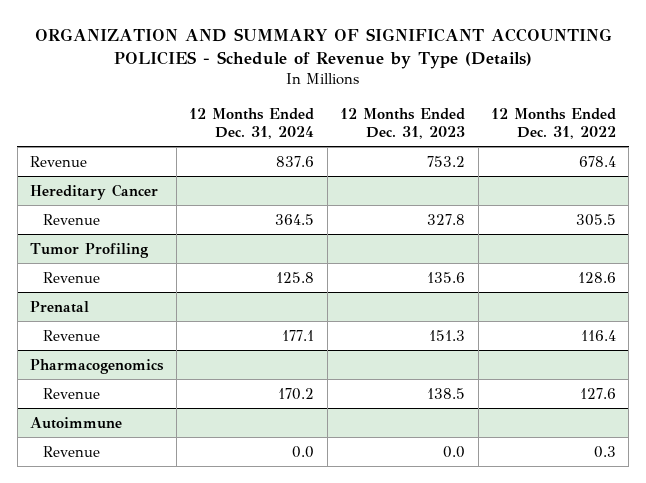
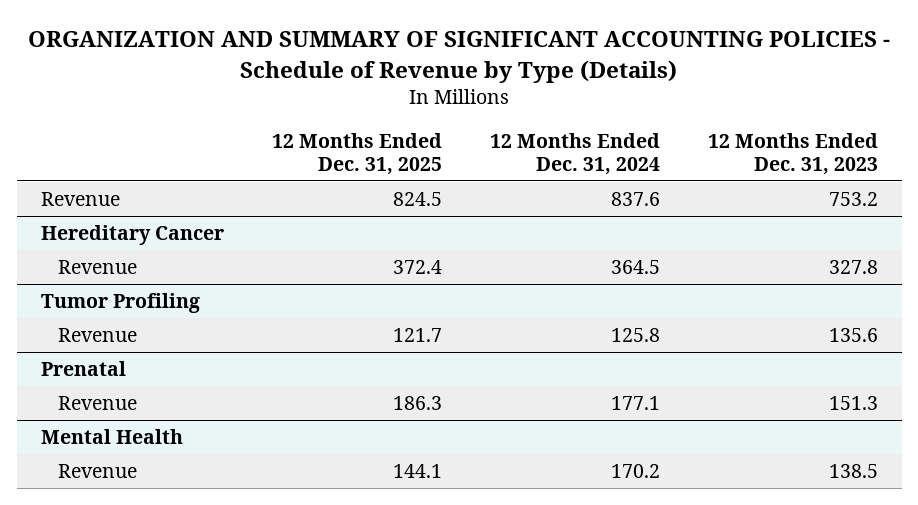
[491,107,617,139] 12 Months Ended Dec. 31, 2022 -> none
none -> [271,132,442,175] 12 Months Ended Dec. 31, 2025
[30,358,165,374] Pharmacogenomics -> none
none -> [40,429,183,445] Mental Health
[30,416,123,429] Autoimmune -> none
[42,445,100,457] Revenue -> none

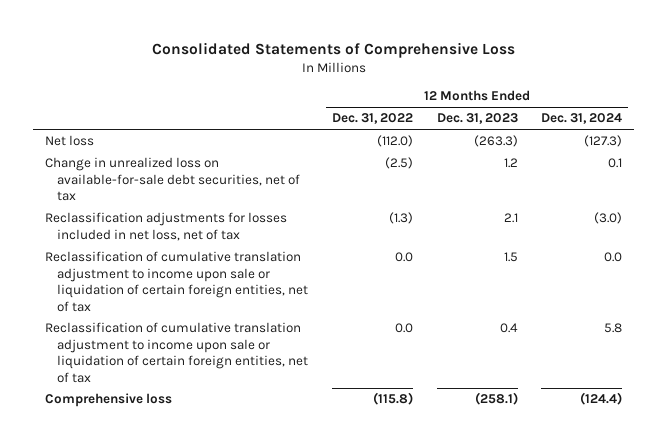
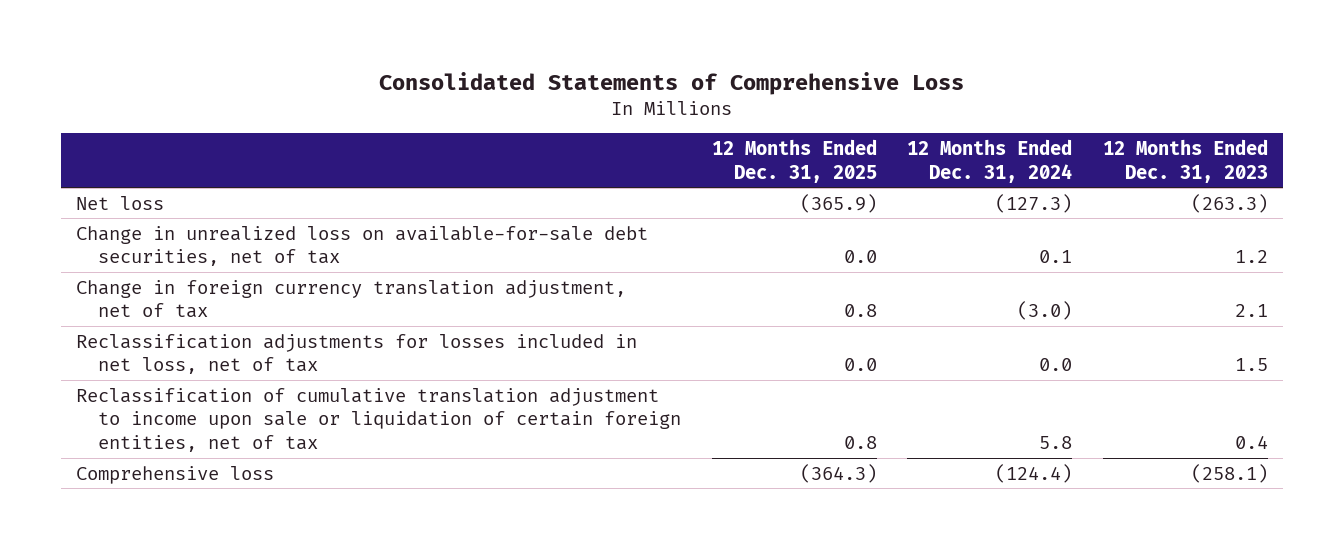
[331,113,413,125] Dec. 31, 2022 -> none
none -> [711,138,877,183] 12 Months Ended Dec. 31, 2025
[44,251,309,312] Reclassification of cumulative translation adjustment to income upon sale or liquidation of certain foreign entities, net of tax -> none
none -> [76,279,627,319] Change in foreign currency translation adjustment, net of tax
[503,213,518,224] 2.1 -> [1234,358,1268,372] 1.5
[594,212,623,225] (3.0) -> [1039,358,1073,372] 0.0

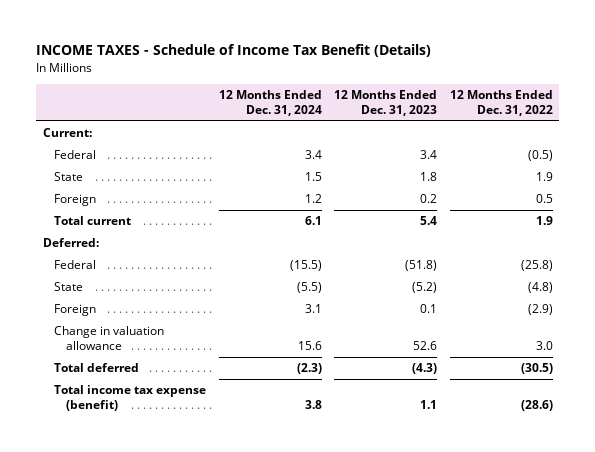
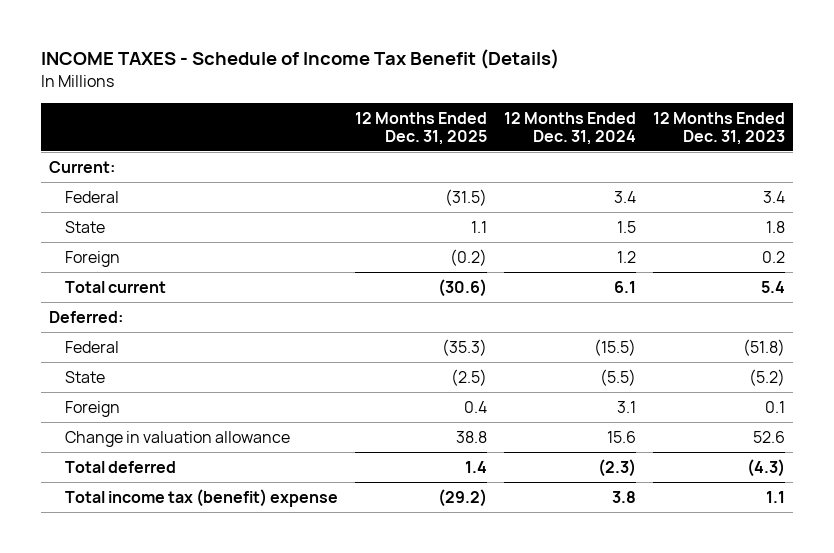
[449,90,553,116] 12 Months Ended Dec. 31, 2022 -> none
none -> [355,111,488,146] 12 Months Ended Dec. 31, 2025
[54,385,207,411] Total income tax expense (benefit) -> [65,488,339,507] Total income tax (benefit) expense

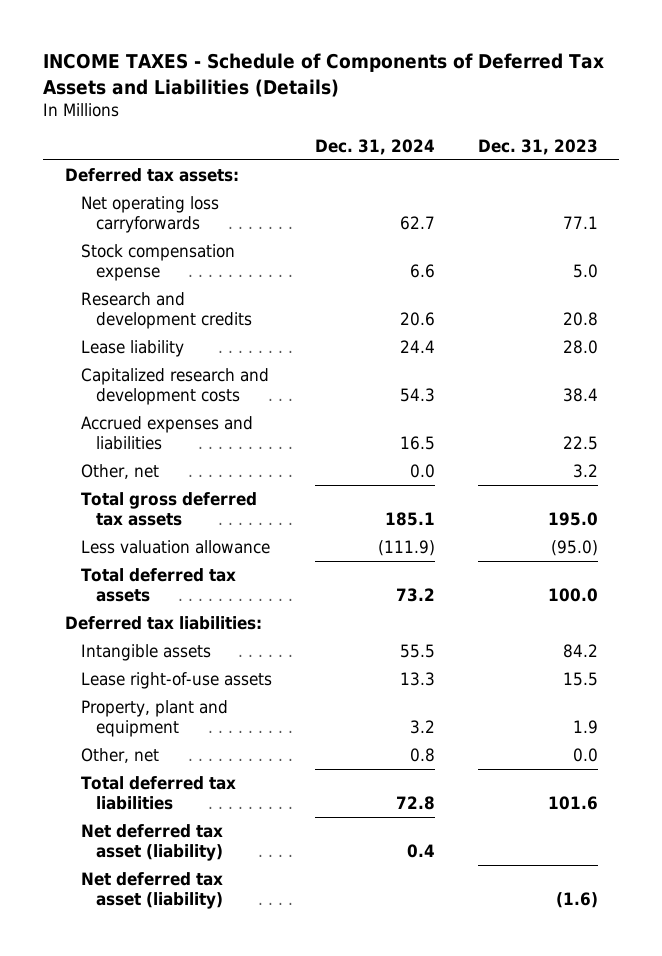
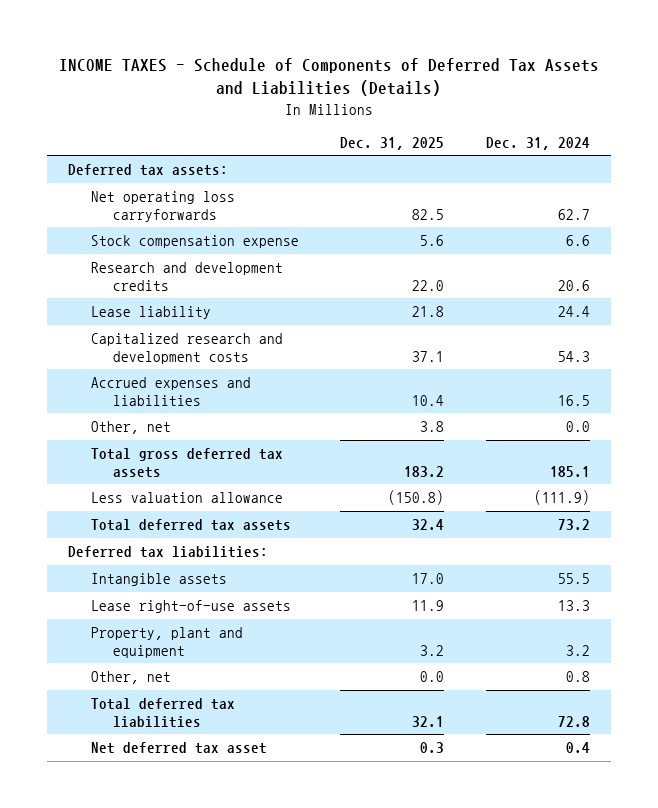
[477,138,598,155] Dec. 31, 2023 -> none
none -> [340,136,445,150] Dec. 31, 2025
[80,871,224,909] Net deferred tax asset (liability) -> none
[80,823,224,861] Net deferred tax asset (liability) -> [90,742,267,755] Net deferred tax asset

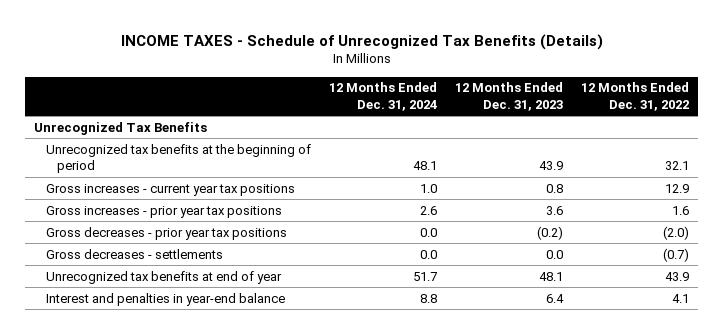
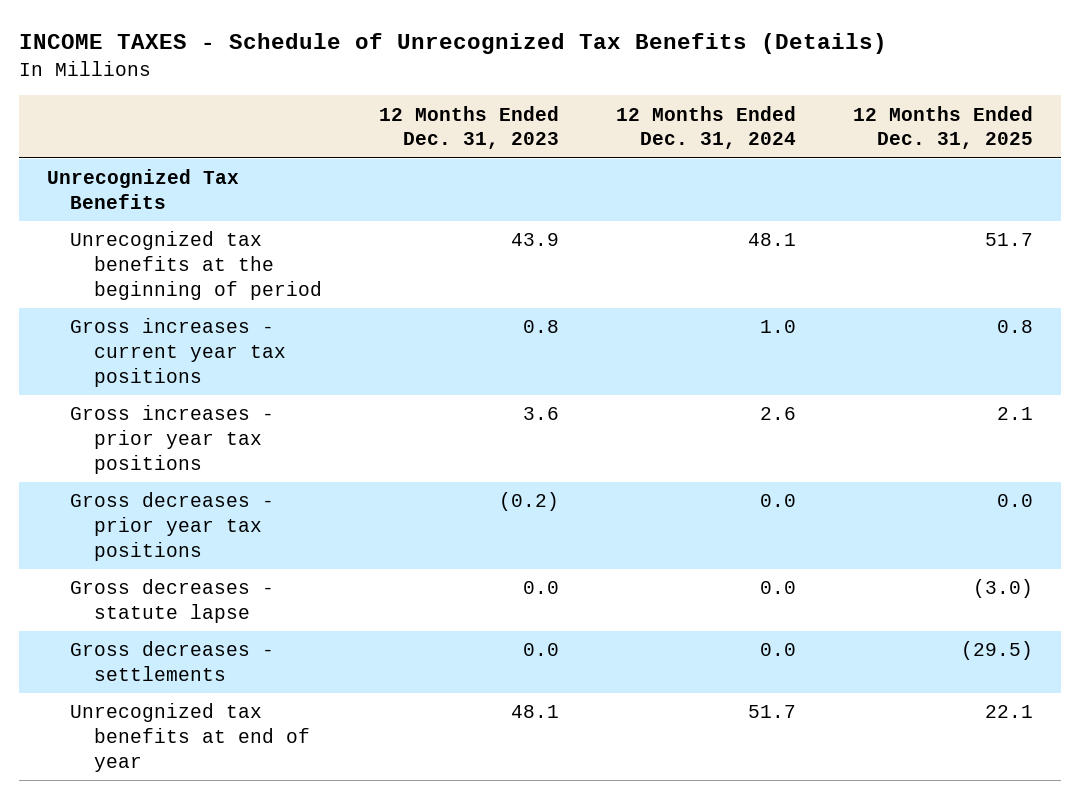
[581,82,690,111] 12 Months Ended Dec. 31, 2022 -> none
none -> [852,105,1033,150] 12 Months Ended Dec. 31, 2025
none -> [70,579,275,623] Gross decreases - statute lapse
[45,292,285,306] Interest and penalties in year-end balance -> none

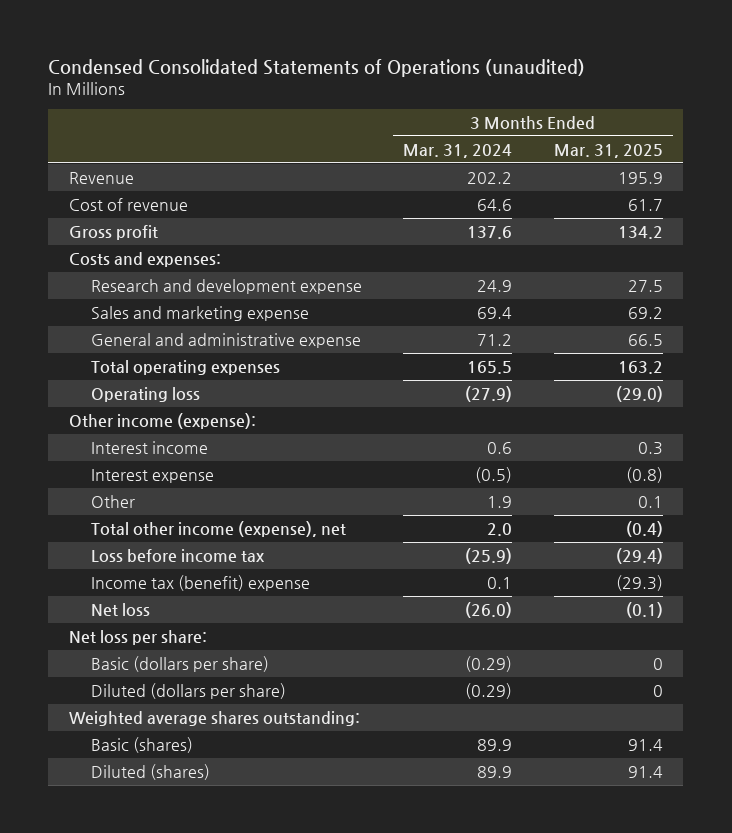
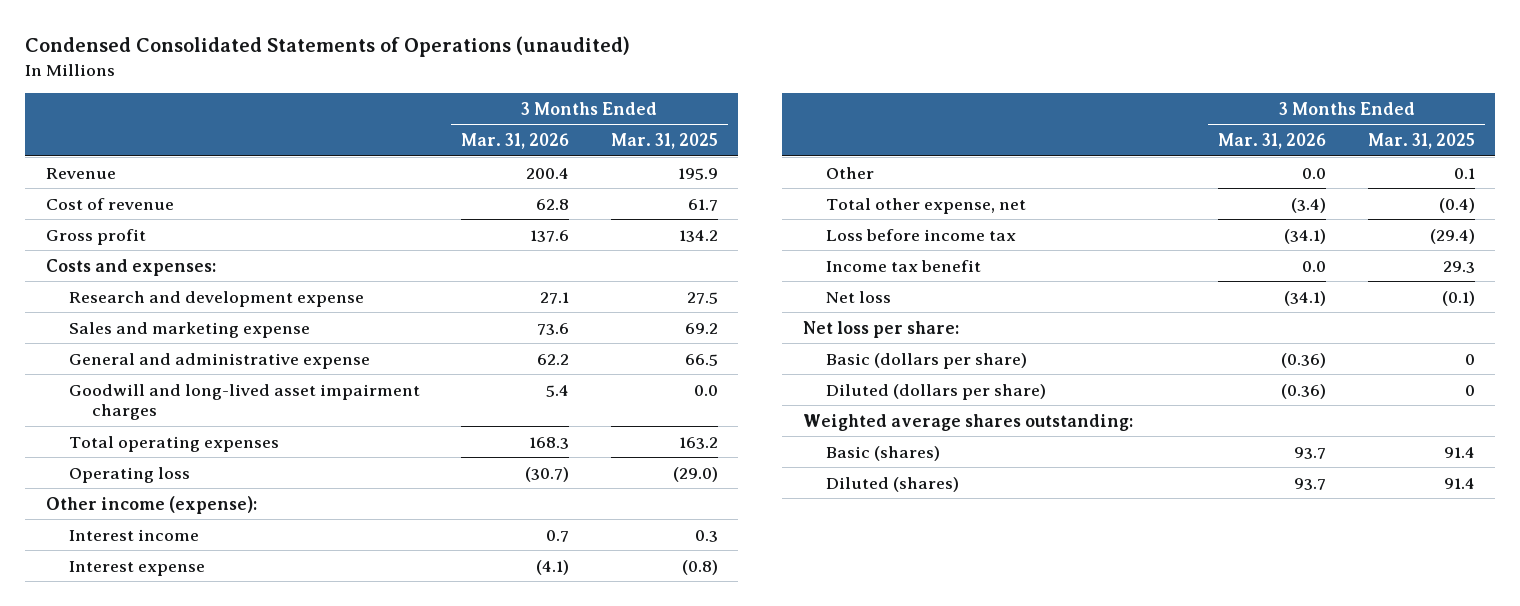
[403,143,513,158] Mar. 31, 2024 -> none
none -> [461,133,570,150] Mar. 31, 2026
none -> [68,383,420,421] Goodwill and long-lived asset impairment charges
[90,520,346,537] Total other income (expense), net -> [825,197,1026,214] Total other expense, net
[90,574,310,591] Income tax (benefit) expense -> [825,259,981,272] Income tax benefit
[615,574,663,591] (29.3) -> [1442,260,1475,273] 29.3

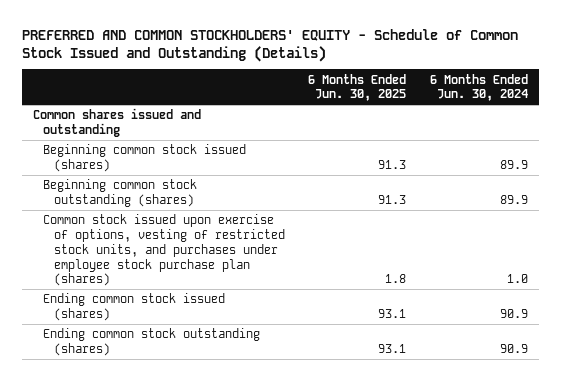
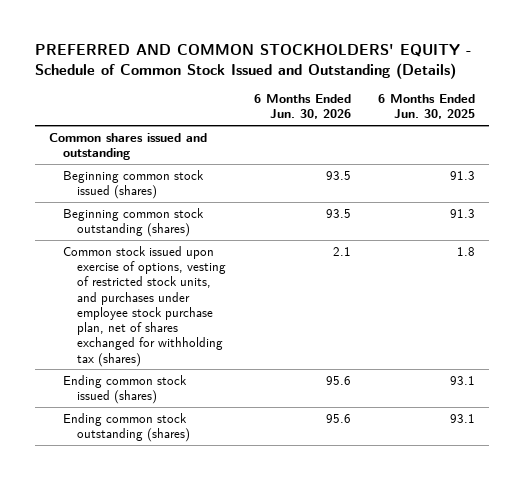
[429,73,528,102] 6 Months Ended Jun. 30, 2024 -> none
none -> [253,94,351,120] 6 Months Ended Jun. 30, 2026
[43,214,285,287] Common stock issued upon exercise of options, vesting of restricted stock units, and purchases under employee stock purchase plan (shares) -> [62,245,226,367] Common stock issued upon exercise of options, vesting of restricted stock units, and purchases under employee stock purchase plan, net of shares exchanged for withholding tax (shares)

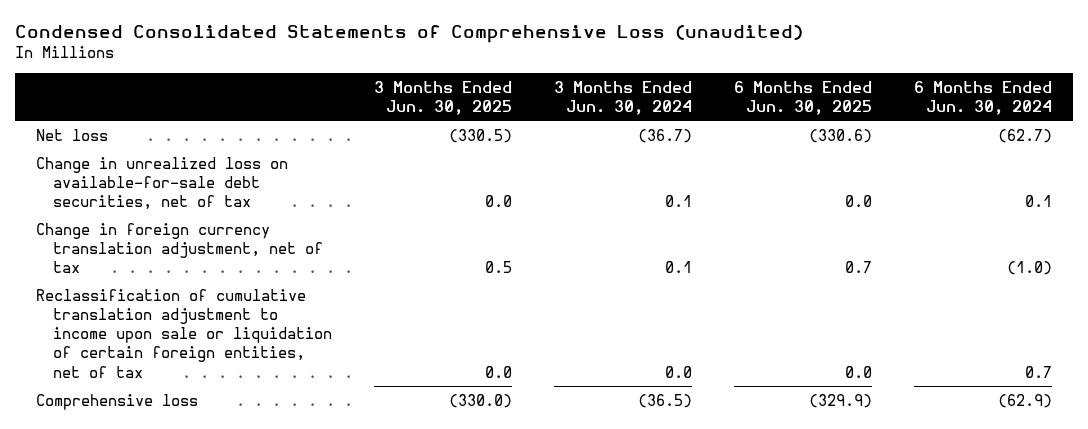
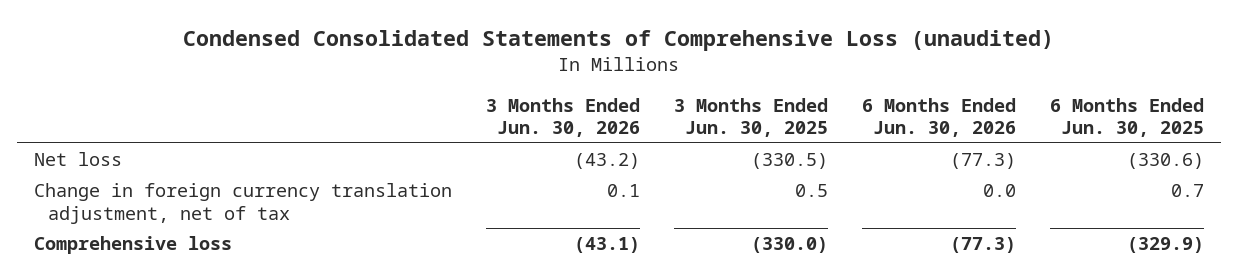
[554,80,693,116] 3 Months Ended Jun. 30, 2024 -> none
[914,80,1053,116] 6 Months Ended Jun. 30, 2024 -> none
none -> [486,97,641,137] 3 Months Ended Jun. 30, 2026
none -> [862,97,1017,137] 6 Months Ended Jun. 30, 2026
[35,156,288,211] Change in unrealized loss on available-for-sale debt securities, net of tax -> none
[35,288,332,378] Reclassification of cumulative translation adjustment to income upon sale or liquidation of certain foreign entities, net of tax -> none

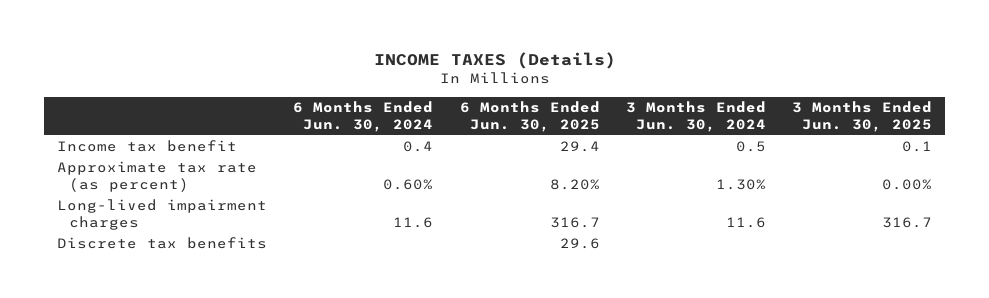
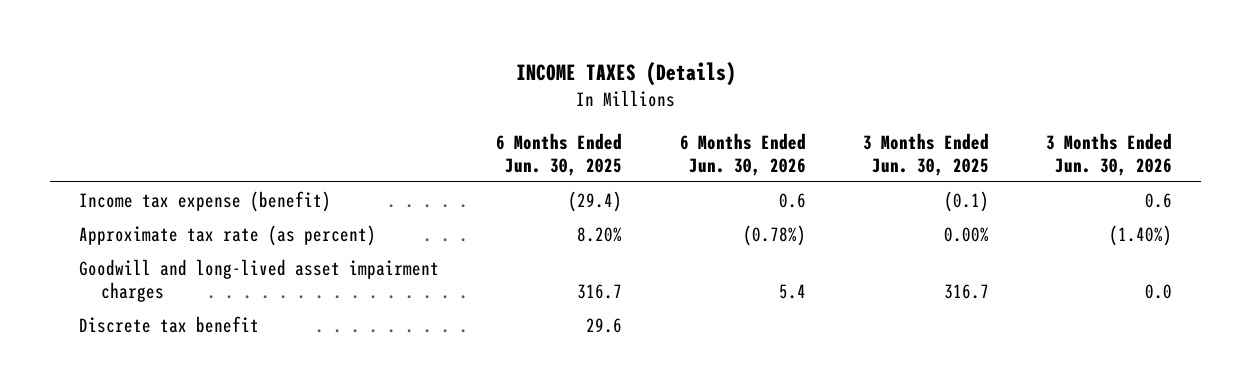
[293,101,434,133] 6 Months Ended Jun. 30, 2024 -> none
[625,101,766,133] 3 Months Ended Jun. 30, 2024 -> none
none -> [679,132,806,176] 6 Months Ended Jun. 30, 2026
none -> [1046,132,1173,176] 3 Months Ended Jun. 30, 2026
[57,140,238,153] Income tax benefit -> [79,190,332,212] Income tax expense (benefit)
[559,141,600,153] 29.4 -> [568,190,623,212] (29.4)
[902,141,933,153] 0.1 -> [943,190,989,212] (0.1)
[57,199,268,231] Long-lived impairment charges -> [79,258,440,302] Goodwill and long-lived asset impairment charges
[57,237,268,250] Discrete tax benefits -> [79,315,260,333] Discrete tax benefit

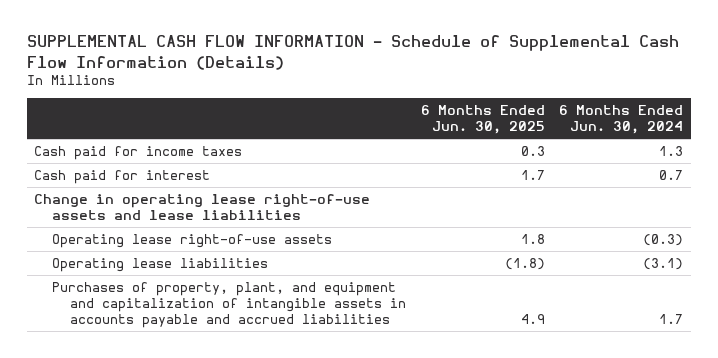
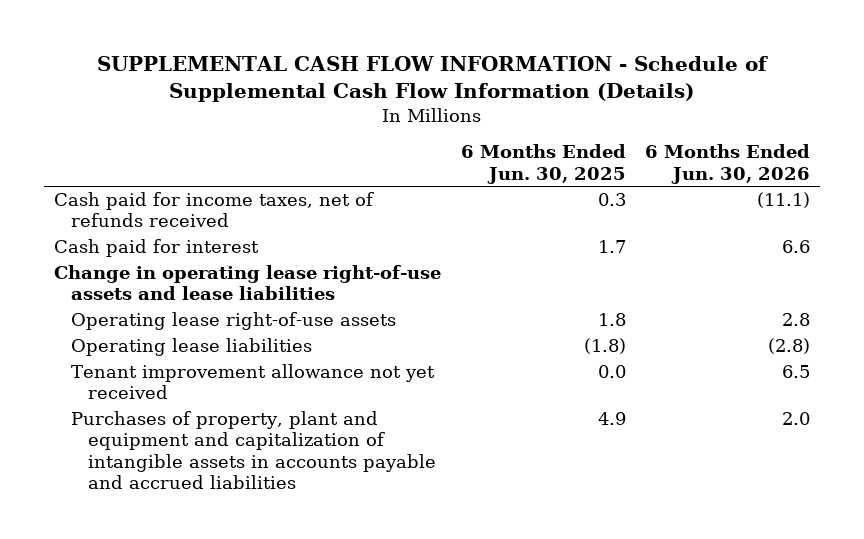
[559,105,684,135] 6 Months Ended Jun. 30, 2024 -> none
none -> [645,144,811,184] 6 Months Ended Jun. 30, 2026
[34,146,243,161] Cash paid for income taxes -> [53,192,374,228] Cash paid for income taxes, net of refunds received
none -> [71,364,436,400] Tenant improvement allowance not yet received
[52,282,407,328] Purchases of property, plant, and equipment and capitalization of intangible assets in accounts payable and accrued liabilities -> [71,411,437,489] Purchases of property, plant and equipment and capitalization of intangible assets in accounts payable and accrued liabilities

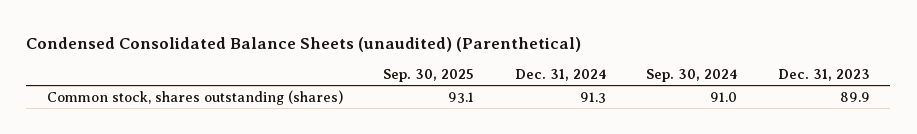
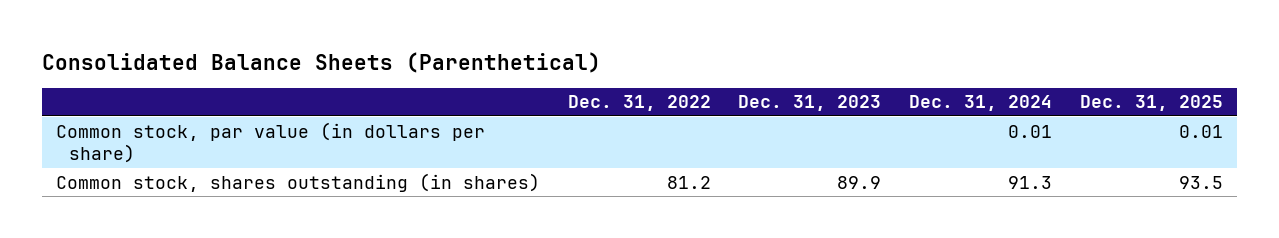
[26,36,582,52] Condensed Consolidated Balance Sheets (unaudited) (Parenthetical) -> [41,51,601,73] Consolidated Balance Sheets (Parenthetical)
[383,69,475,83] Sep. 30, 2025 -> none
[646,69,738,83] Sep. 30, 2024 -> none
none -> [567,95,711,112] Dec. 31, 2022
none -> [1080,95,1224,112] Dec. 31, 2025
none -> [55,121,485,164] Common stock, par value (in dollars per share)
[46,90,343,106] Common stock, shares outstanding (shares) -> [55,172,540,192] Common stock, shares outstanding (in shares)

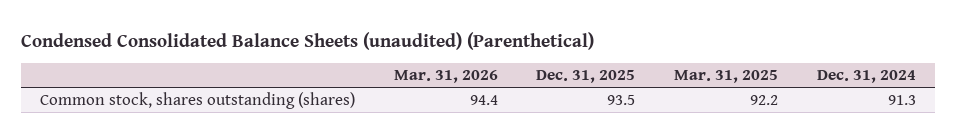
[41,51,601,73] Consolidated Balance Sheets (Parenthetical) -> [20,31,594,50] Condensed Consolidated Balance Sheets (unaudited) (Parenthetical)
[567,95,711,112] Dec. 31, 2022 -> none
[738,95,882,112] Dec. 31, 2023 -> none
none -> [393,70,498,84] Mar. 31, 2026
none -> [673,70,778,84] Mar. 31, 2025
[55,121,485,164] Common stock, par value (in dollars per share) -> none
[55,172,540,192] Common stock, shares outstanding (in shares) -> [39,92,355,110] Common stock, shares outstanding (shares)

